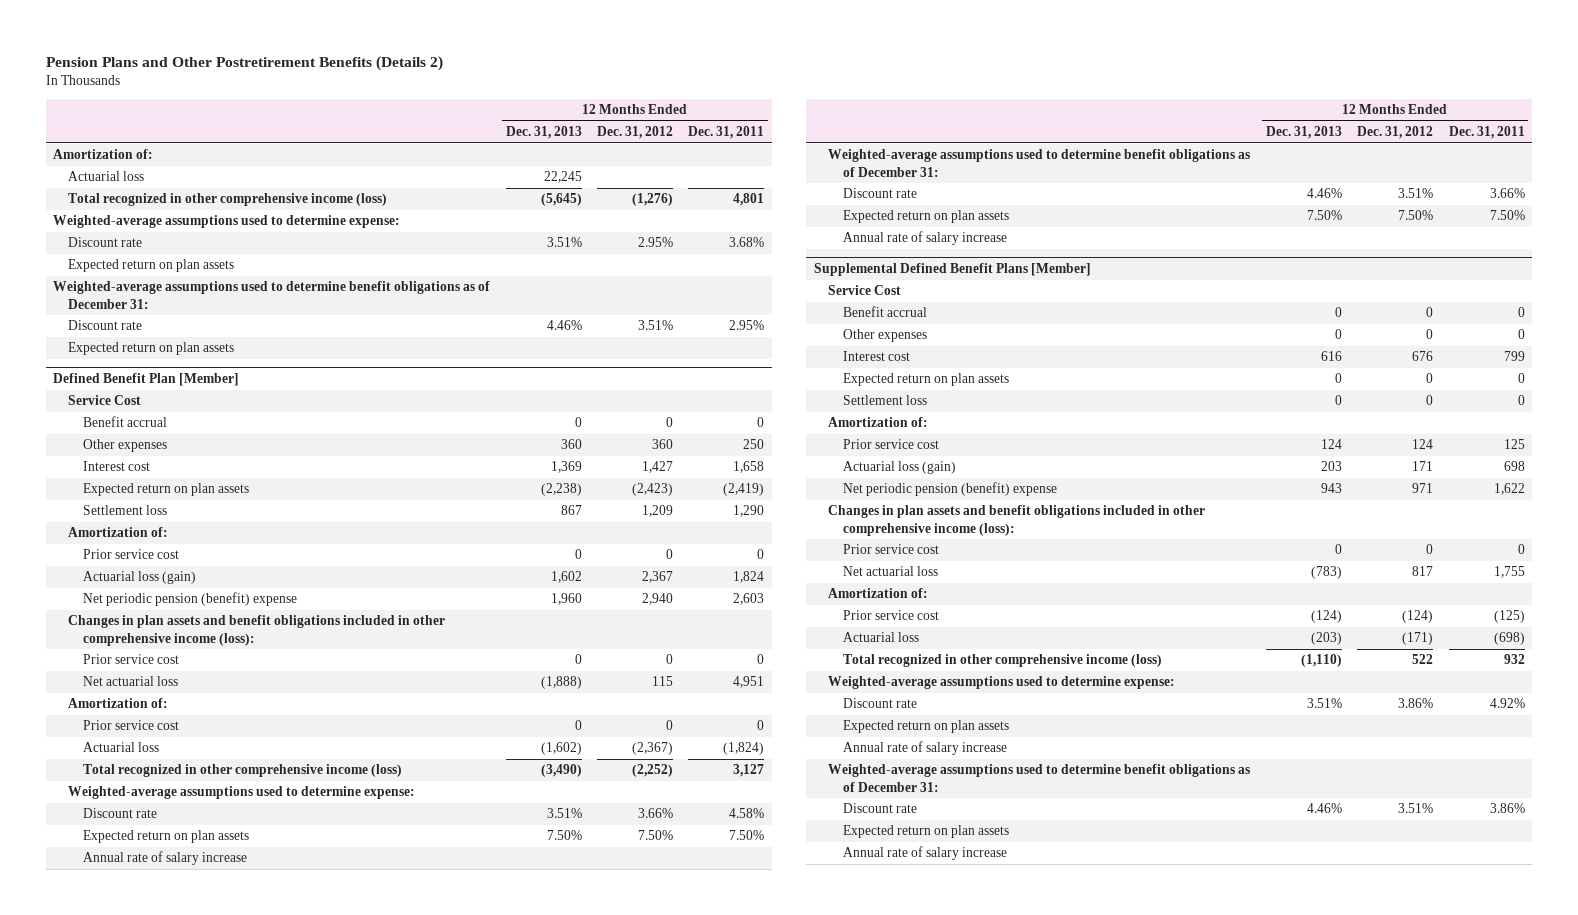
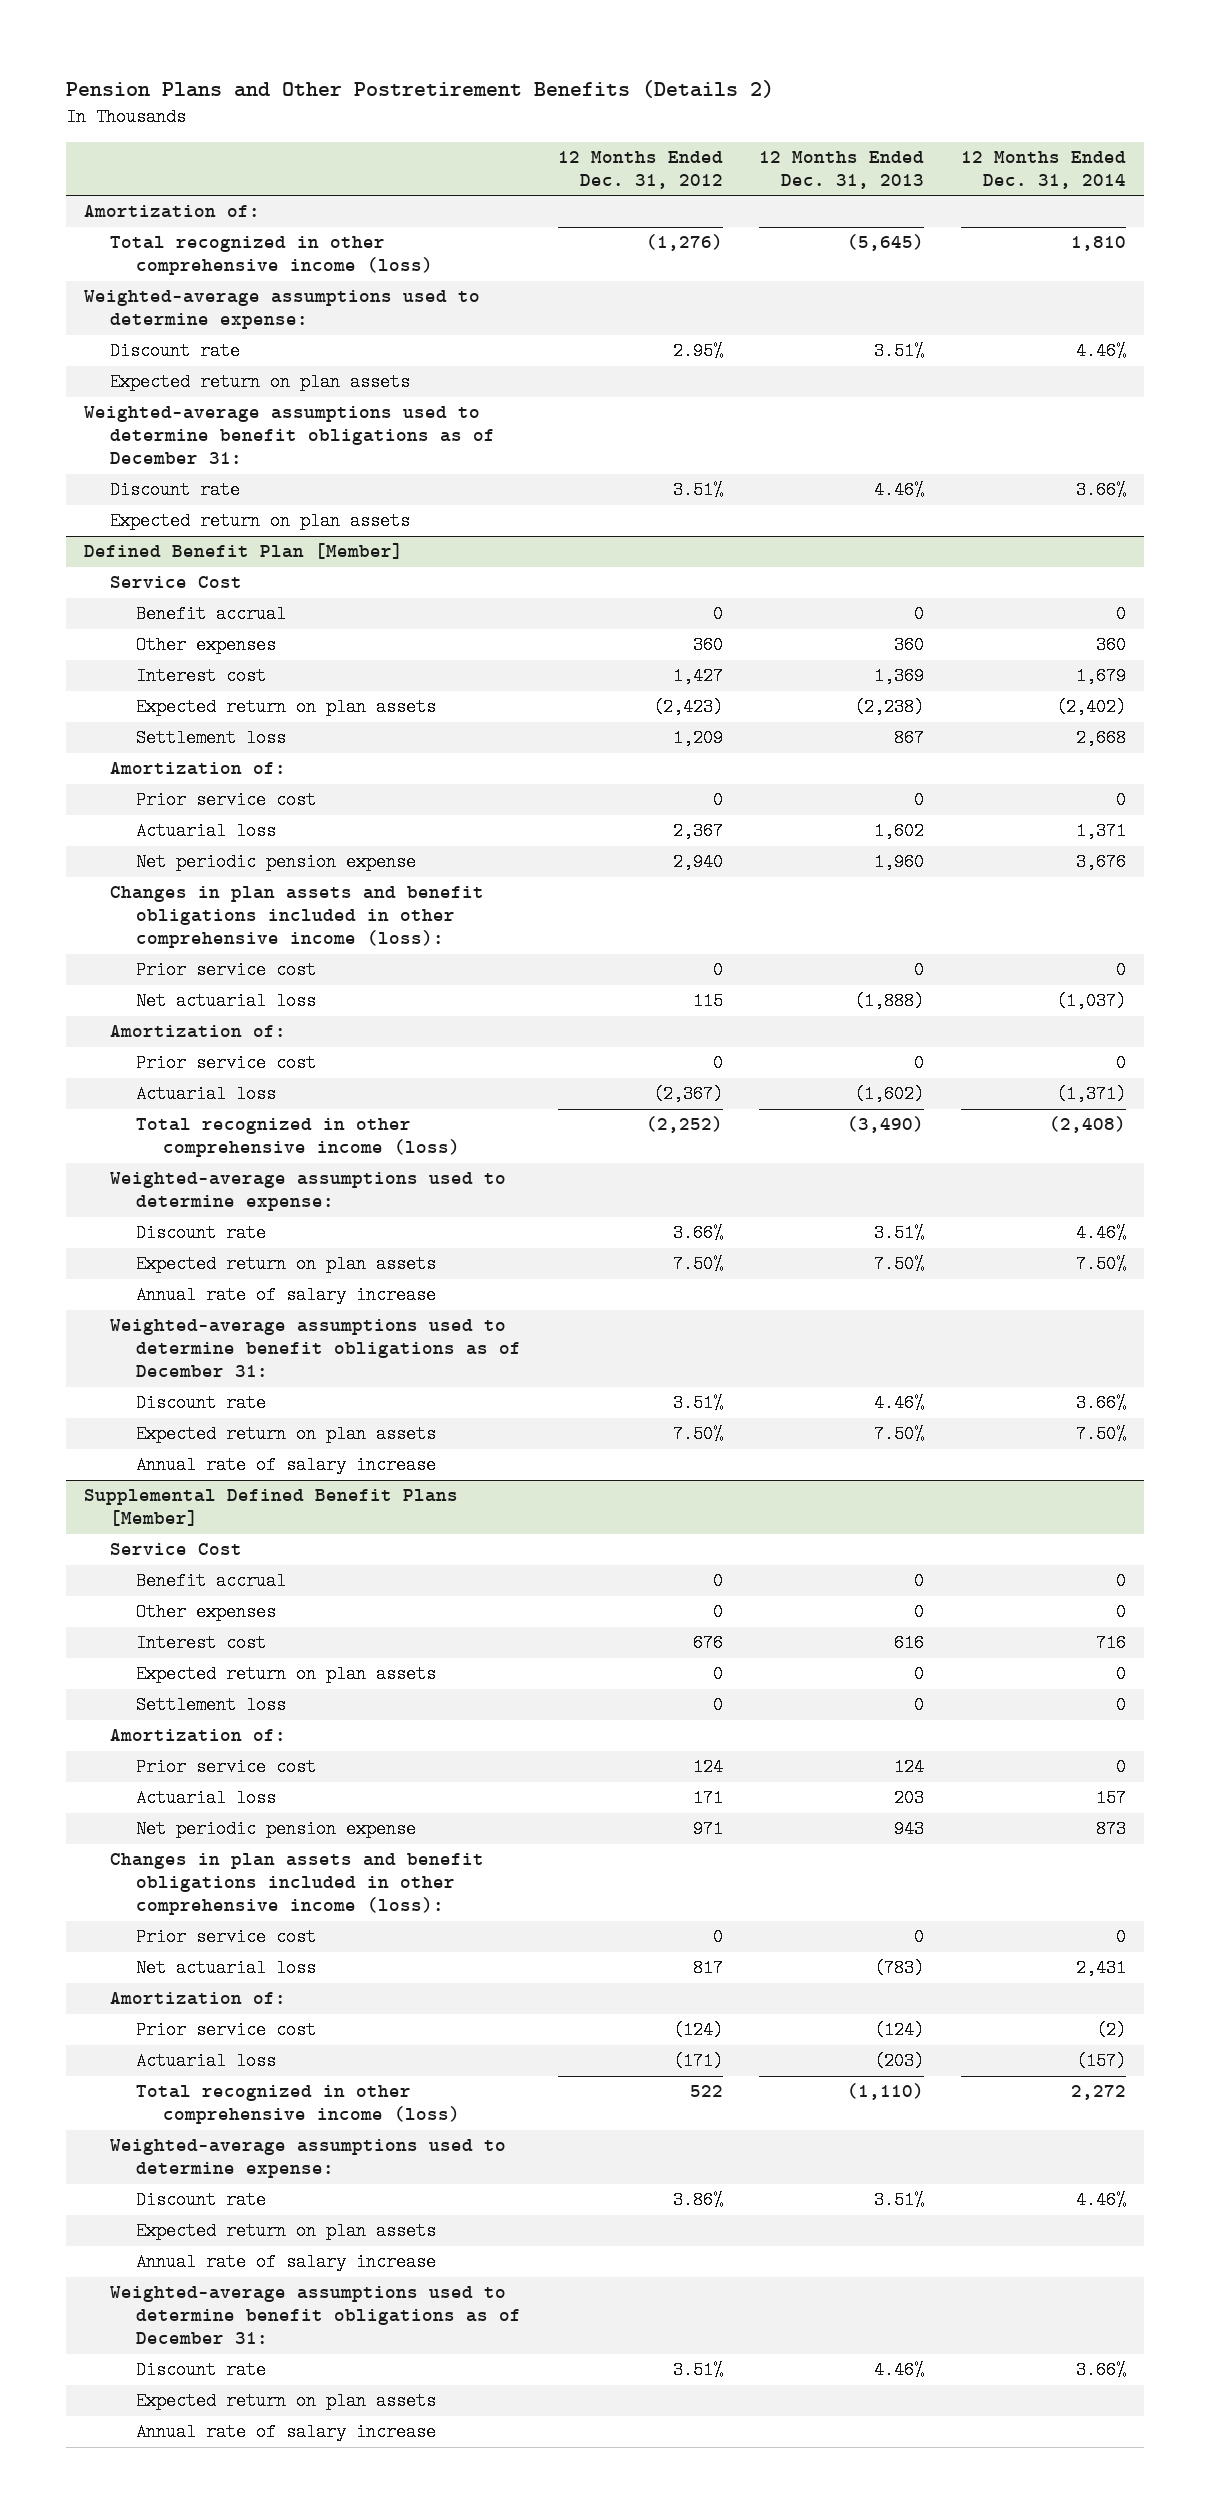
[688,126,765,140] Dec. 31, 2011 -> none
none -> [960,151,1126,190] 12 Months Ended Dec. 31, 2014
[68,171,145,182] Actuarial loss -> none
[82,571,196,585] Actuarial loss (gain) -> [136,822,277,841] Actuarial loss
[82,592,297,607] Net periodic pension (benefit) expense -> [136,853,417,872] Net periodic pension expense
[843,461,957,475] Actuarial loss (gain) -> [136,1789,277,1808] Actuarial loss
[843,482,1058,497] Net periodic pension (benefit) expense -> [136,1820,417,1839] Net periodic pension expense

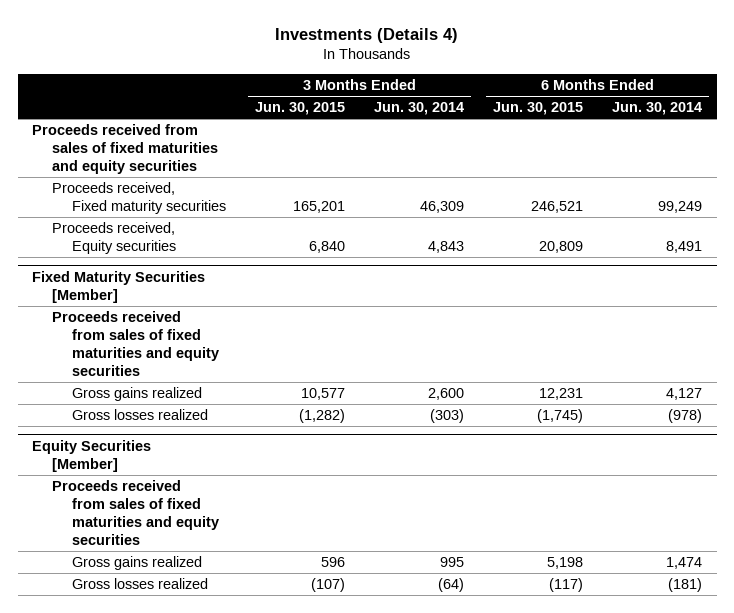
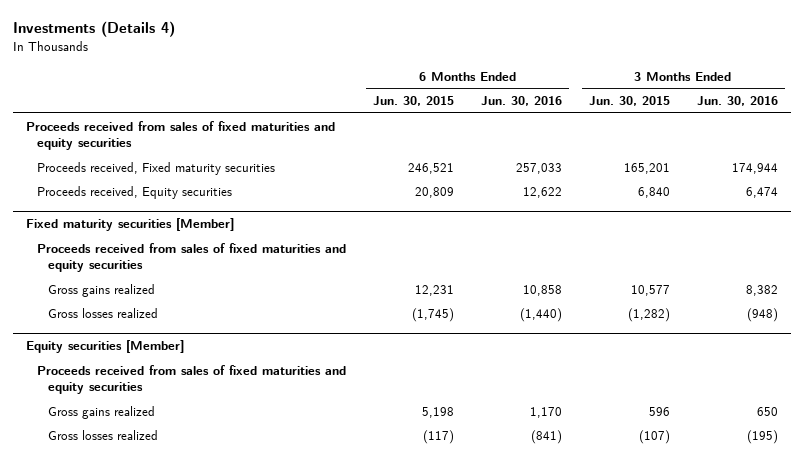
[374,102,465,116] Jun. 30, 2014 -> none
[612,102,703,116] Jun. 30, 2014 -> none
none -> [481,96,563,107] Jun. 30, 2016
none -> [696,96,778,107] Jun. 30, 2016
[32,271,206,303] Fixed Maturity Securities [Member] -> [26,218,235,232] Fixed maturity securities [Member]
[32,440,152,472] Equity Securities [Member] -> [26,340,185,354] Equity securities [Member]

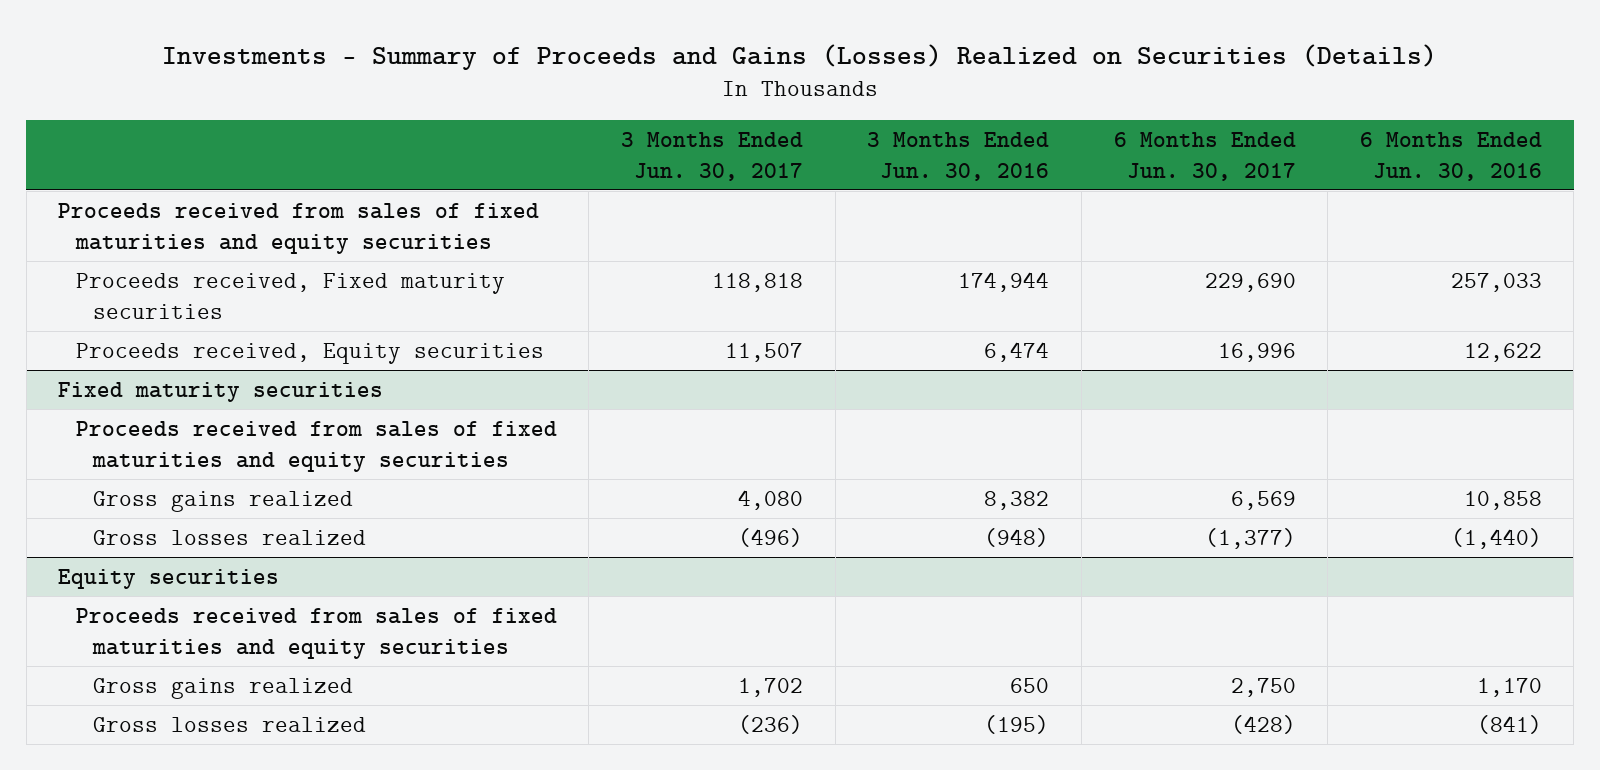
[12,21,175,38] Investments (Details 4) -> [162,43,1438,70] Investments - Summary of Proceeds and Gains (Losses) Realized on Securities (Details)
[373,96,455,107] Jun. 30, 2015 -> none
[589,96,671,107] Jun. 30, 2015 -> none
none -> [621,132,804,182] 3 Months Ended Jun. 30, 2017
none -> [1113,132,1296,182] 6 Months Ended Jun. 30, 2017
[26,218,235,232] Fixed maturity securities [Member] -> [58,381,384,402] Fixed maturity securities
[26,340,185,354] Equity securities [Member] -> [58,568,280,589] Equity securities

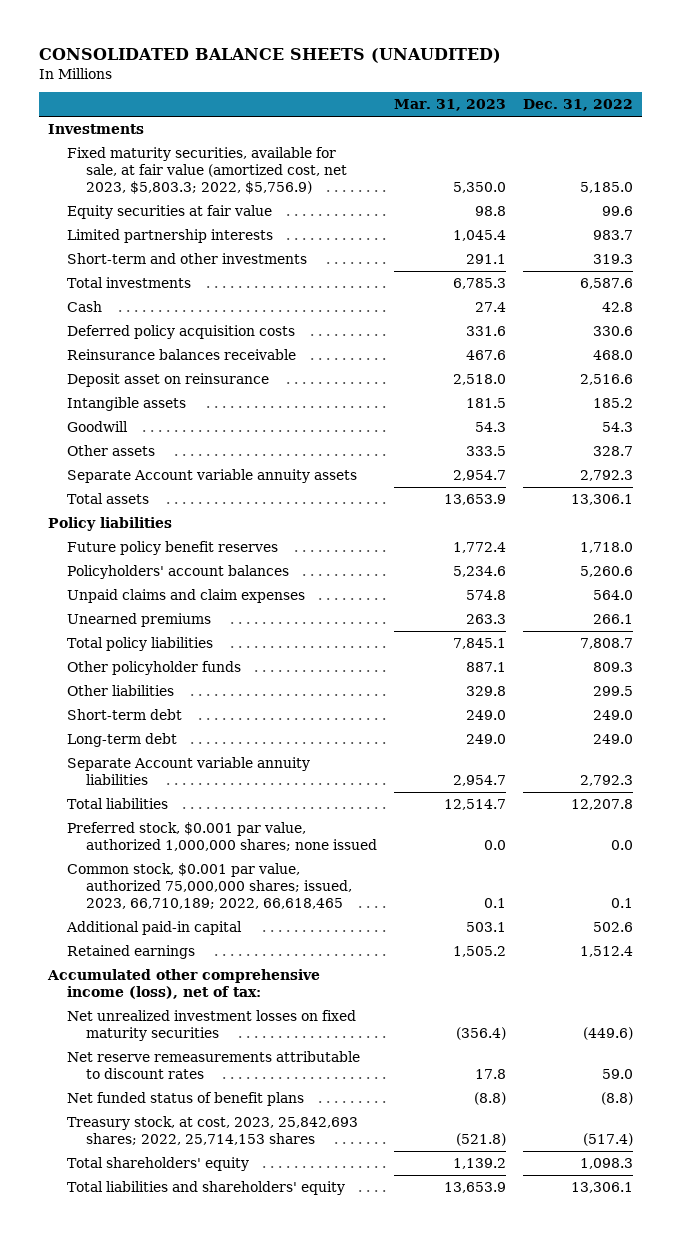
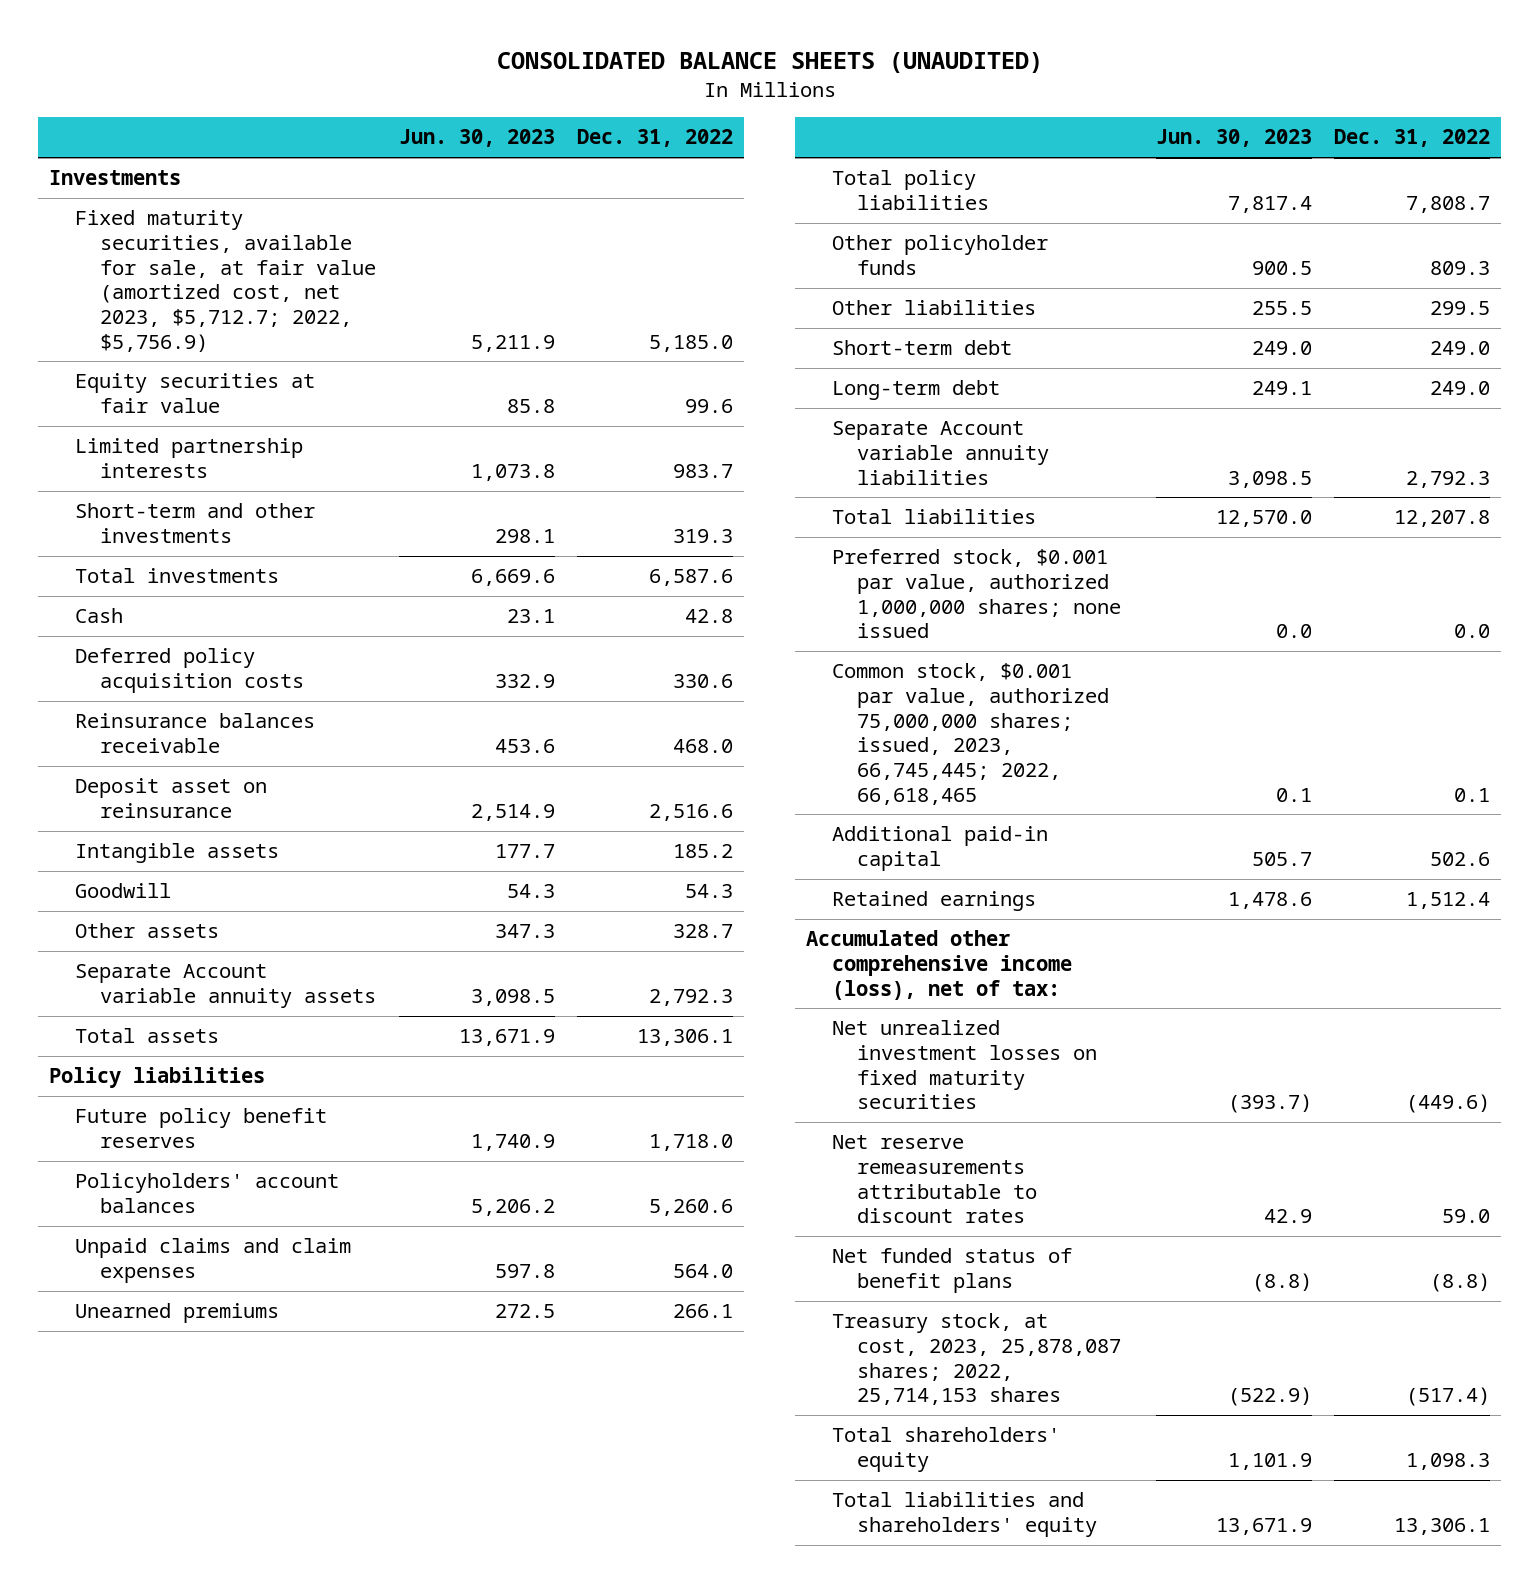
[394,99,507,112] Mar. 31, 2023 -> none
none -> [398,129,555,148] Jun. 30, 2023
[66,146,347,194] Fixed maturity securities, available for sale, at fair value (amortized cost, net 2023, $5,803.3; 2022, $5,756.9) -> [74,210,377,352] Fixed maturity securities, available for sale, at fair value (amortized cost, net 2023, $5,712.7; 2022, $5,756.9)
[66,862,352,909] Common stock, $0.001 par value, authorized 75,000,000 shares; issued, 2023, 66,710,189; 2022, 66,618,465 -> [831,663,1110,805] Common stock, $0.001 par value, authorized 75,000,000 shares; issued, 2023, 66,745,445; 2022, 66,618,465
[66,1115,358,1145] Treasury stock, at cost, 2023, 25,842,693 shares; 2022, 25,714,153 shares -> [831,1313,1122,1406] Treasury stock, at cost, 2023, 25,878,087 shares; 2022, 25,714,153 shares

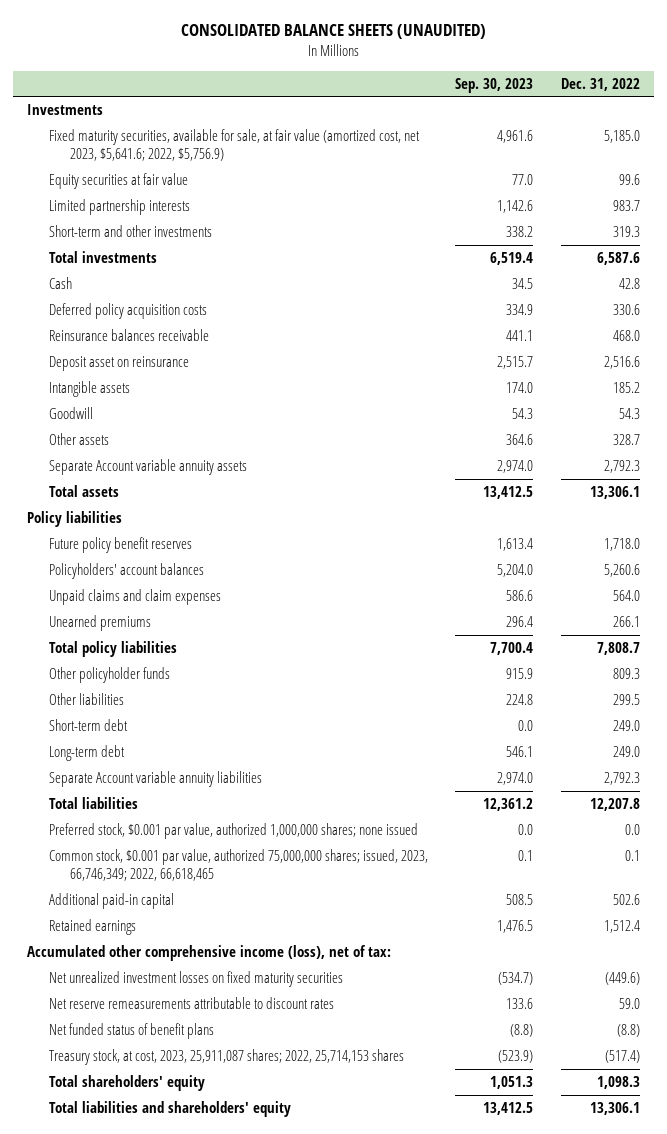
[398,129,555,148] Jun. 30, 2023 -> none
none -> [455,77,534,93] Sep. 30, 2023
[74,210,377,352] Fixed maturity securities, available for sale, at fair value (amortized cost, net 2023, $5,712.7; 2022, $5,756.9) -> [48,129,420,161] Fixed maturity securities, available for sale, at fair value (amortized cost, net 2023, $5,641.6; 2022, $5,756.9)
[831,663,1110,805] Common stock, $0.001 par value, authorized 75,000,000 shares; issued, 2023, 66,745,445; 2022, 66,618,465 -> [48,849,428,881] Common stock, $0.001 par value, authorized 75,000,000 shares; issued, 2023, 66,746,349; 2022, 66,618,465
[831,1313,1122,1406] Treasury stock, at cost, 2023, 25,878,087 shares; 2022, 25,714,153 shares -> [48,1049,404,1066] Treasury stock, at cost, 2023, 25,911,087 shares; 2022, 25,714,153 shares

